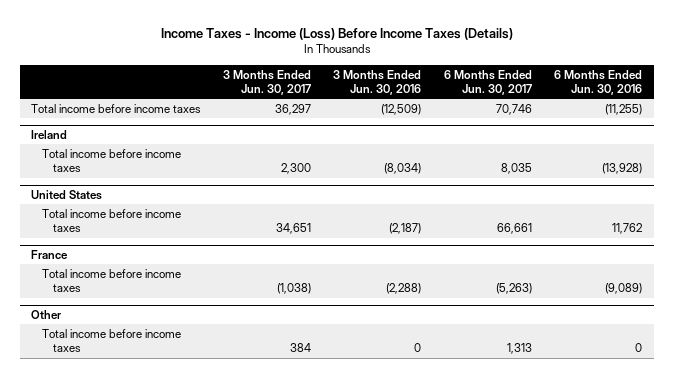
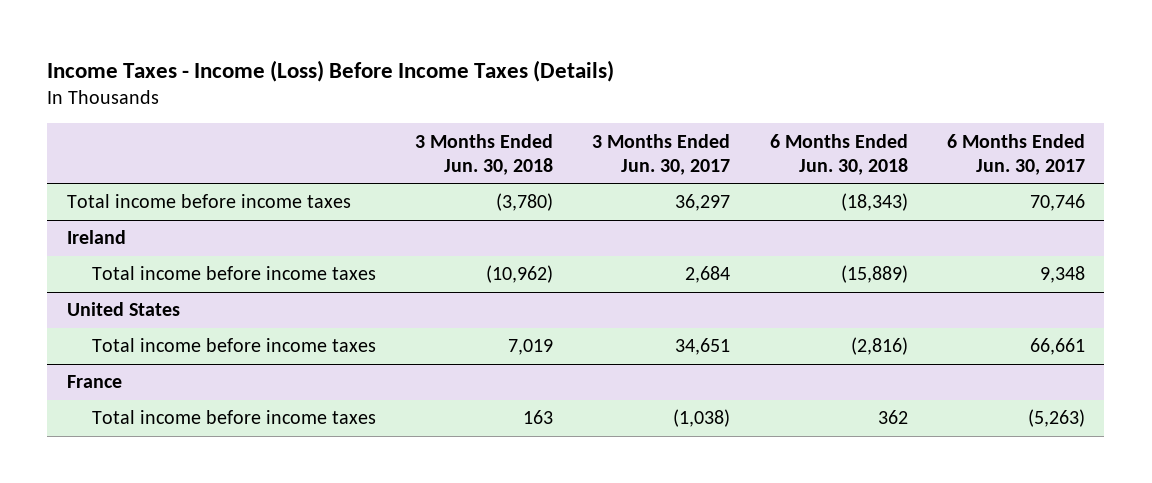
[333,69,422,95] 3 Months Ended Jun. 30, 2016 -> none
[554,69,643,95] 6 Months Ended Jun. 30, 2016 -> none
none -> [415,133,554,175] 3 Months Ended Jun. 30, 2018
none -> [769,133,908,175] 6 Months Ended Jun. 30, 2018
[280,163,311,175] 2,300 -> [685,266,731,284] 2,684
[500,163,532,175] 8,035 -> [1039,266,1085,284] 9,348
[31,309,62,319] Other -> none
[41,328,181,353] Total income before income taxes -> none

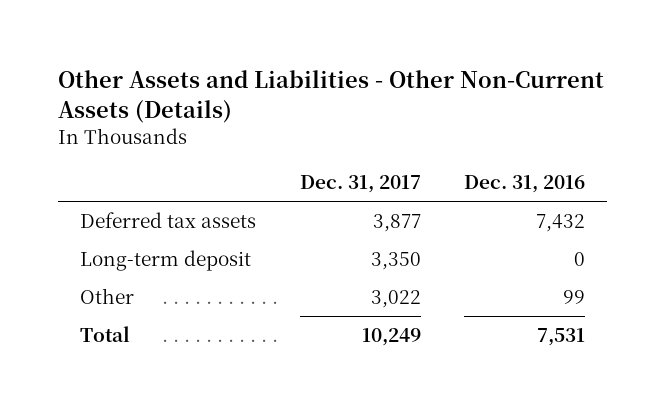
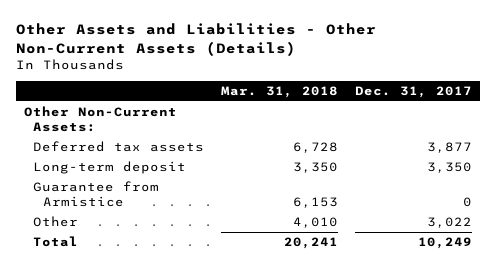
[464,175,586,194] Dec. 31, 2016 -> none
none -> [221,86,339,99] Mar. 31, 2018
none -> [24,106,178,133] Other Non-Current Assets:
none -> [33,181,160,208] Guarantee from Armistice

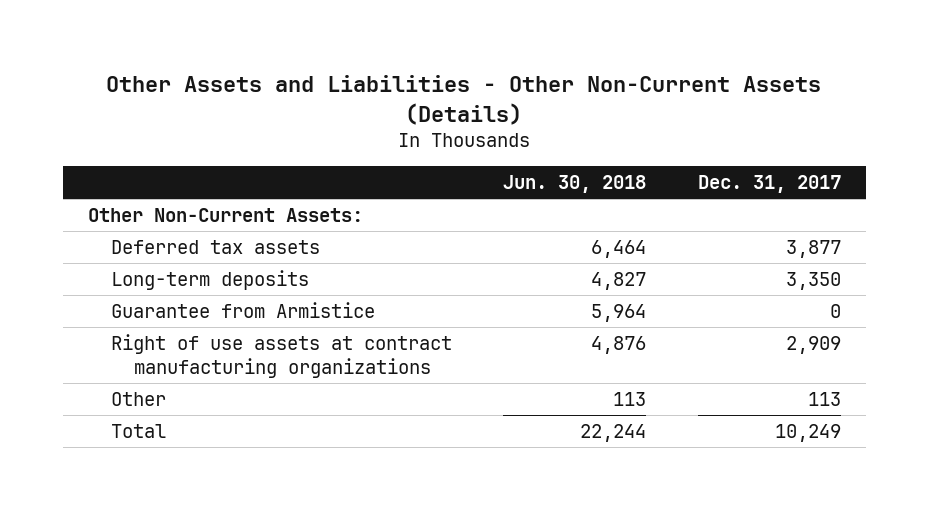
[221,86,339,99] Mar. 31, 2018 -> none
none -> [503,175,647,194] Jun. 30, 2018
[33,161,187,175] Long-term deposit -> [111,269,310,290] Long-term deposits
none -> [111,333,453,379] Right of use assets at contract manufacturing organizations
[426,217,472,229] 3,022 -> [807,391,841,406] 113

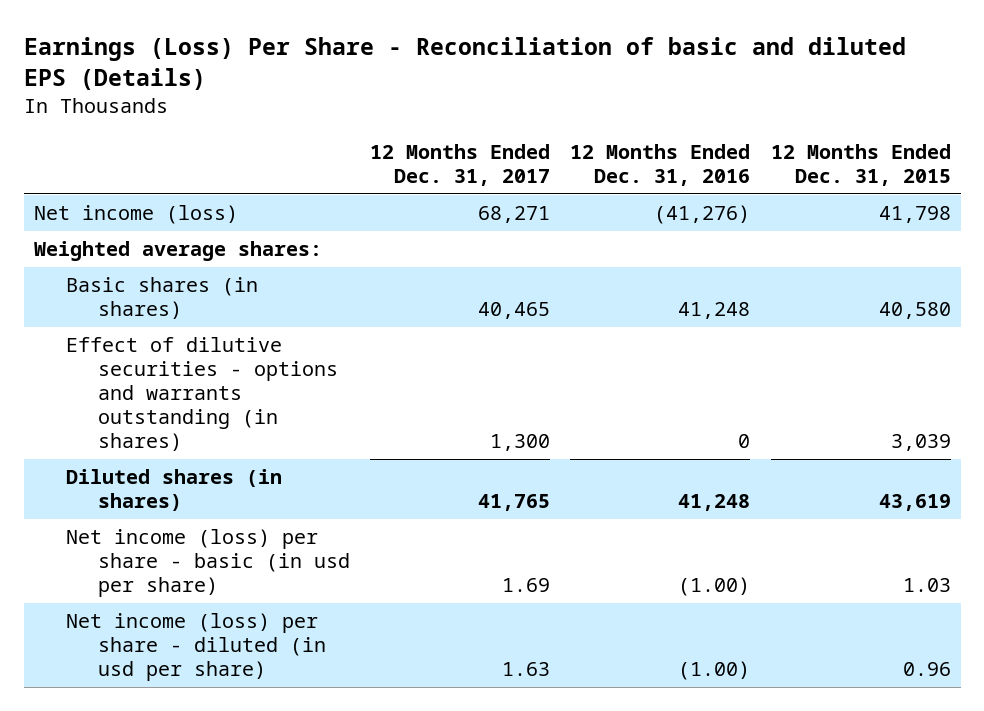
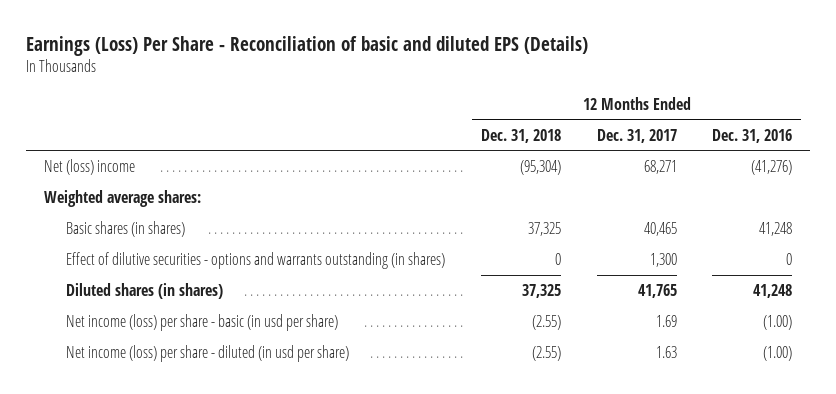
[770,143,951,186] 12 Months Ended Dec. 31, 2015 -> none
none -> [481,128,562,143] Dec. 31, 2018
[33,205,238,225] Net income (loss) -> [43,159,135,176] Net (loss) income

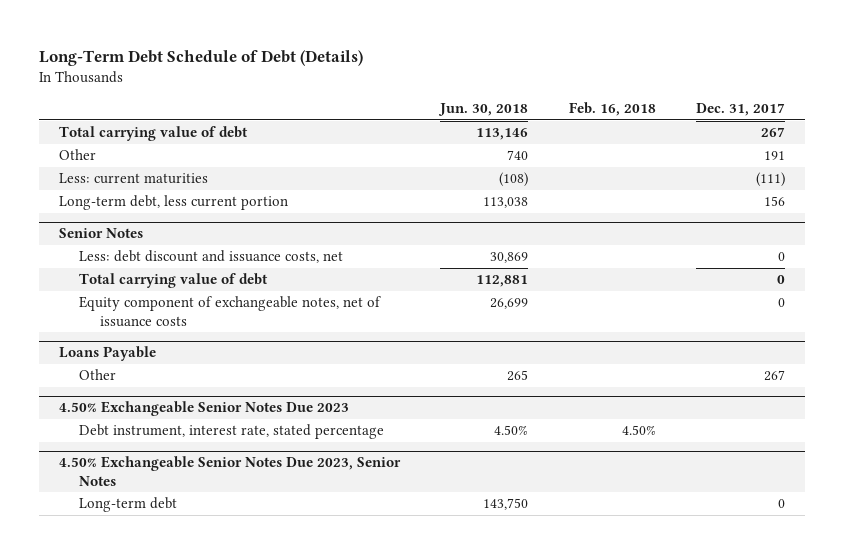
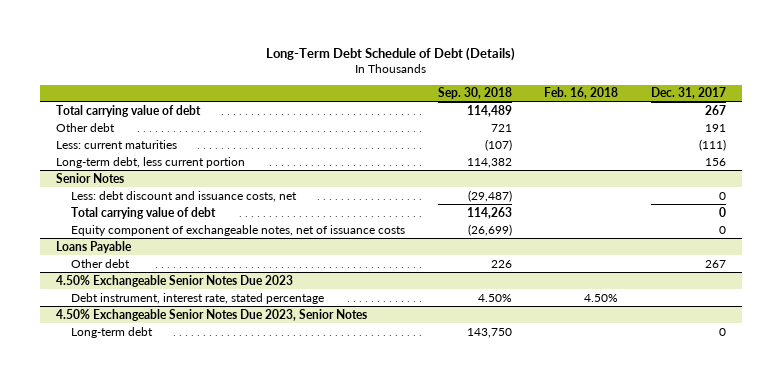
[438,103,529,117] Jun. 30, 2018 -> none
none -> [437,87,512,100] Sep. 30, 2018
[58,149,96,161] Other -> [56,122,116,132] Other debt
[79,369,117,381] Other -> [71,258,131,268] Other debt

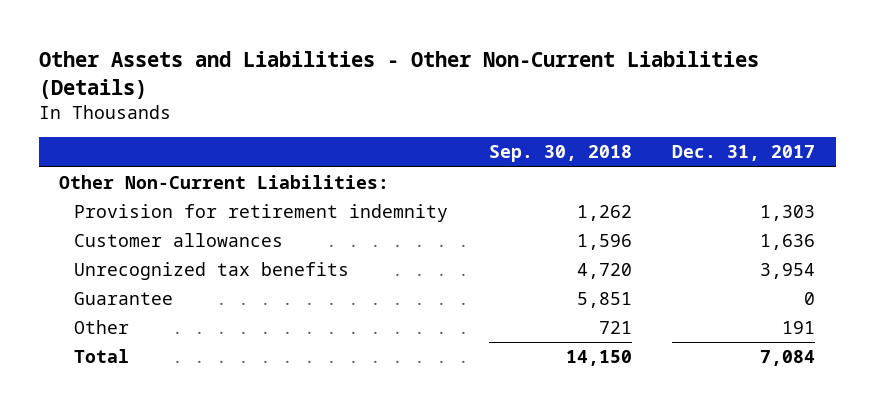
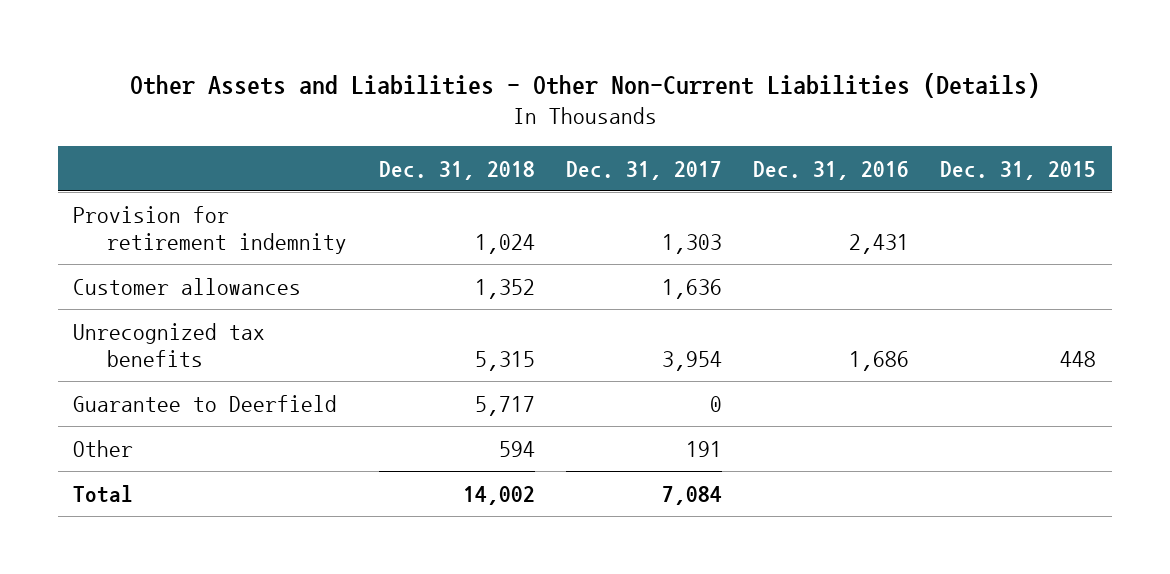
[488,145,632,163] Sep. 30, 2018 -> none
none -> [378,160,535,180] Dec. 31, 2018
none -> [753,160,910,180] Dec. 31, 2016
none -> [940,160,1097,180] Dec. 31, 2015
[59,175,390,190] Other Non-Current Liabilities: -> none
[74,292,174,306] Guarantee -> [73,394,338,412] Guarantee to Deerfield

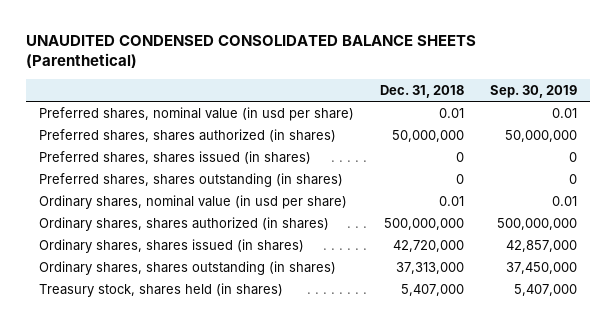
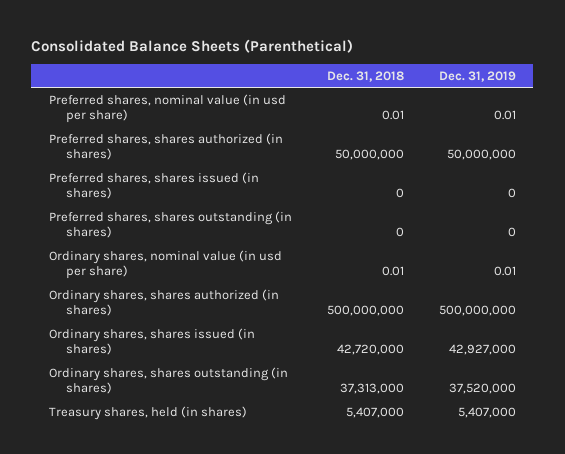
[25,34,476,69] UNAUDITED CONDENSED CONSOLIDATED BALANCE SHEETS (Parenthetical) -> [31,39,354,54] Consolidated Balance Sheets (Parenthetical)
[489,84,577,98] Sep. 30, 2019 -> none
none -> [438,70,516,82] Dec. 31, 2019
[38,282,283,297] Treasury stock, shares held (in shares) -> [48,405,247,420] Treasury shares, held (in shares)

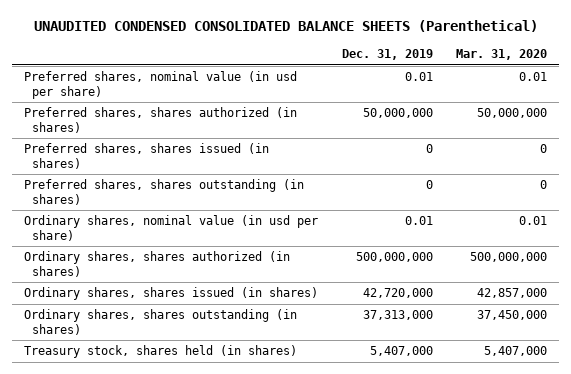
[31,39,354,54] Consolidated Balance Sheets (Parenthetical) -> [33,19,538,32] UNAUDITED CONDENSED CONSOLIDATED BALANCE SHEETS (Parenthetical)
[326,70,404,82] Dec. 31, 2018 -> none
none -> [456,48,548,60] Mar. 31, 2020
[448,344,516,356] 42,927,000 -> [362,288,433,299] 42,720,000
[448,383,516,395] 37,520,000 -> [362,310,433,321] 37,313,000
[48,405,247,420] Treasury shares, held (in shares) -> [23,345,297,359] Treasury stock, shares held (in shares)

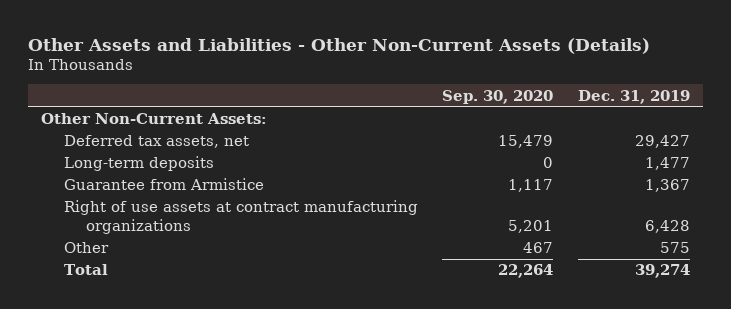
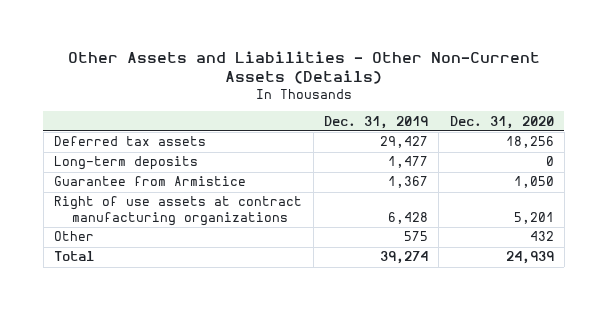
[442,89,554,104] Sep. 30, 2020 -> none
none -> [449,115,554,129] Dec. 31, 2020
[40,113,267,125] Other Non-Current Assets: -> none
[63,135,249,149] Deferred tax assets, net -> [54,136,207,147] Deferred tax assets

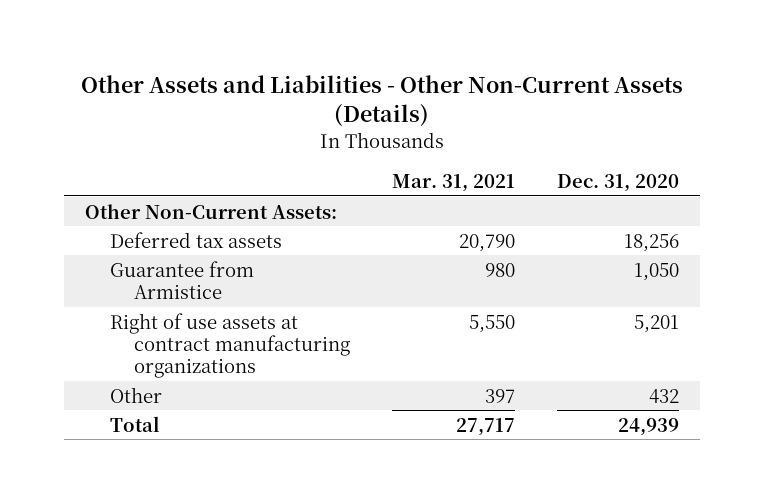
[323,115,428,129] Dec. 31, 2019 -> none
none -> [391,173,515,192] Mar. 31, 2021
none -> [85,203,338,219] Other Non-Current Assets:
[54,156,199,171] Long-term deposits -> none

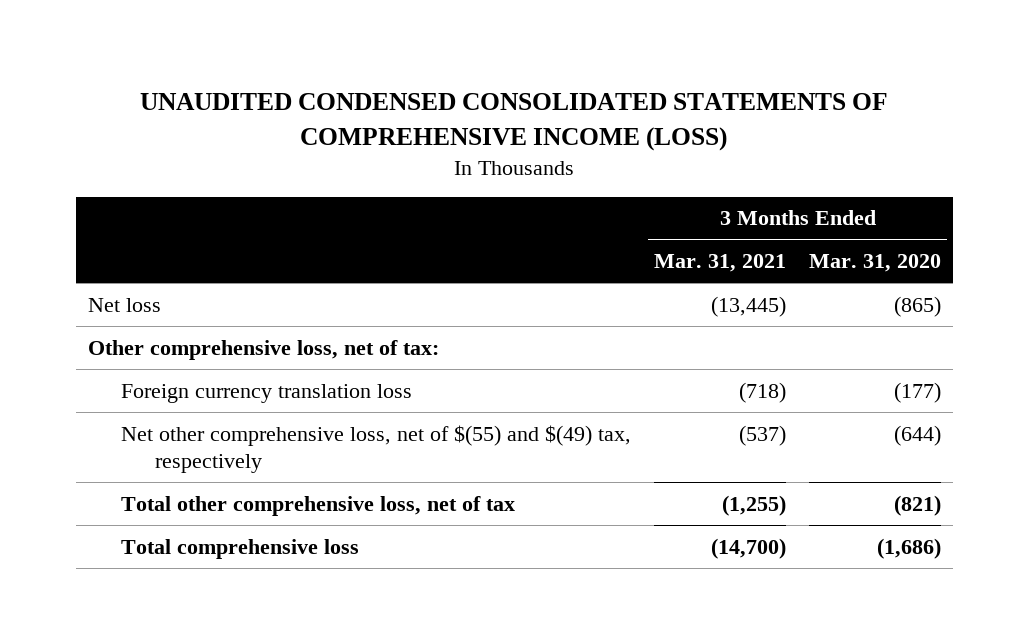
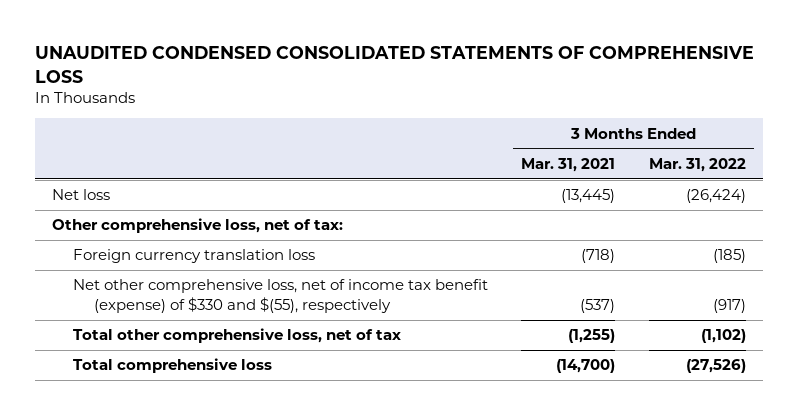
[140,93,889,151] UNAUDITED CONDENSED CONSOLIDATED STATEMENTS OF COMPREHENSIVE INCOME (LOSS) -> [35,45,755,83] UNAUDITED CONDENSED CONSOLIDATED STATEMENTS OF COMPREHENSIVE LOSS
[809,254,942,273] Mar. 31, 2020 -> none
none -> [648,158,746,173] Mar. 31, 2022
[121,424,632,474] Net other comprehensive loss, net of $(55) and $(49) tax, respectively -> [72,279,488,314] Net other comprehensive loss, net of income tax benefit (expense) of $330 and $(55), respectively

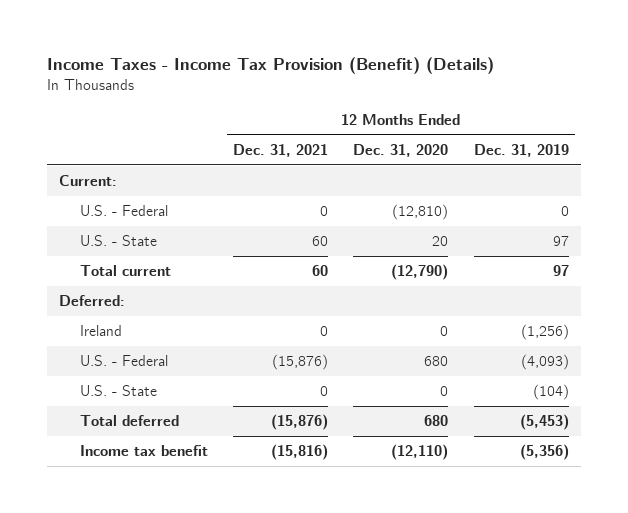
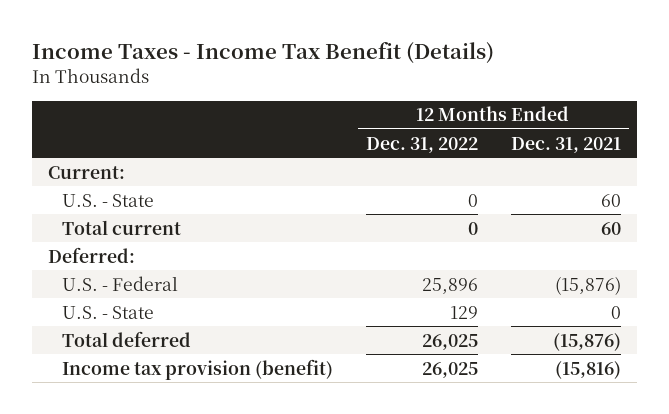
[46,56,494,74] Income Taxes - Income Tax Provision (Benefit) (Details) -> [31,42,494,65] Income Taxes - Income Tax Benefit (Details)
[353,143,449,157] Dec. 31, 2020 -> none
[473,143,569,157] Dec. 31, 2019 -> none
none -> [366,136,479,153] Dec. 31, 2022
[80,205,169,217] U.S. - Federal -> none
[80,325,123,337] Ireland -> none
[80,445,209,457] Income tax benefit -> [62,358,334,380] Income tax provision (benefit)

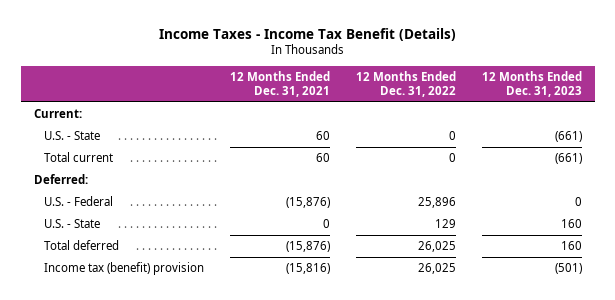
none -> [481,70,582,97] 12 Months Ended Dec. 31, 2023
[62,358,334,380] Income tax provision (benefit) -> [44,261,205,275] Income tax (benefit) provision

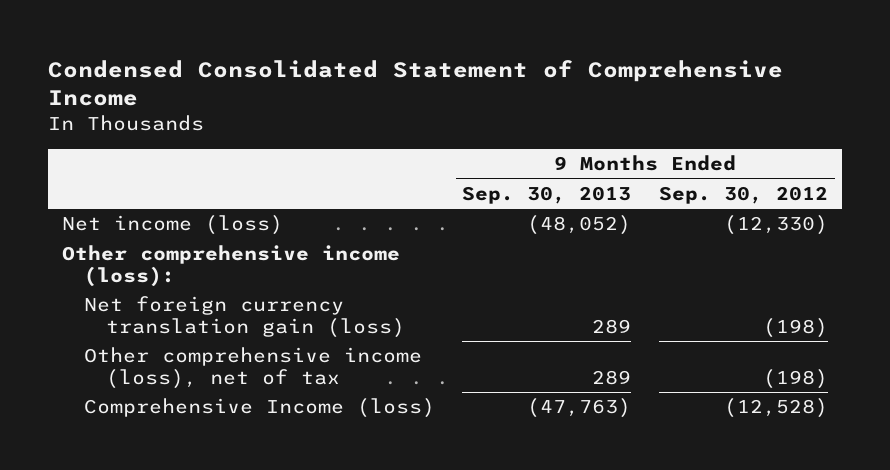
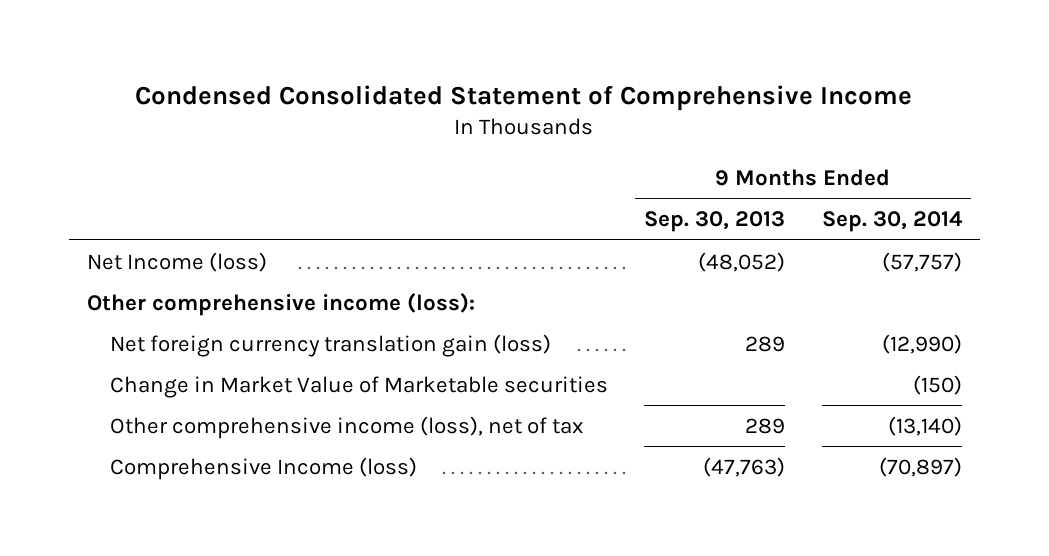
[659,186,829,205] Sep. 30, 2012 -> none
none -> [821,211,963,233] Sep. 30, 2014
[61,215,283,236] Net income (loss) -> [87,251,268,272] Net Income (loss)
none -> [109,375,608,398] Change in Market Value of Marketable securities

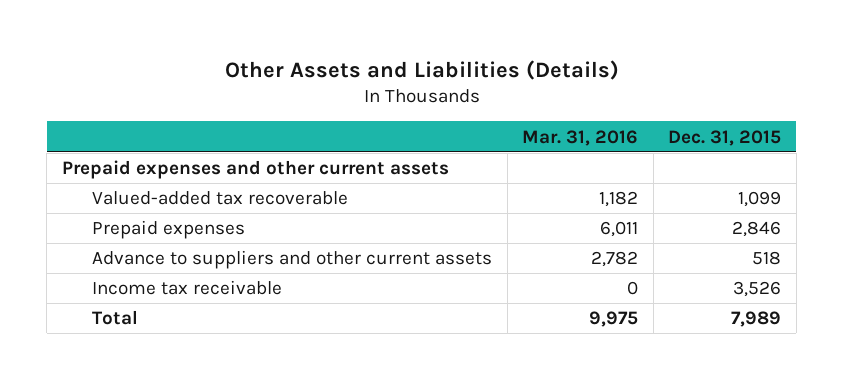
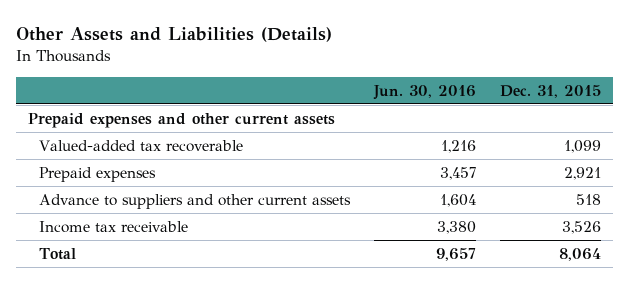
[522,129,639,146] Mar. 31, 2016 -> none
none -> [373,84,477,100] Jun. 30, 2016
[732,221,782,238] 2,846 -> [564,166,602,180] 2,921
[731,311,782,328] 7,989 -> [559,247,602,261] 8,064

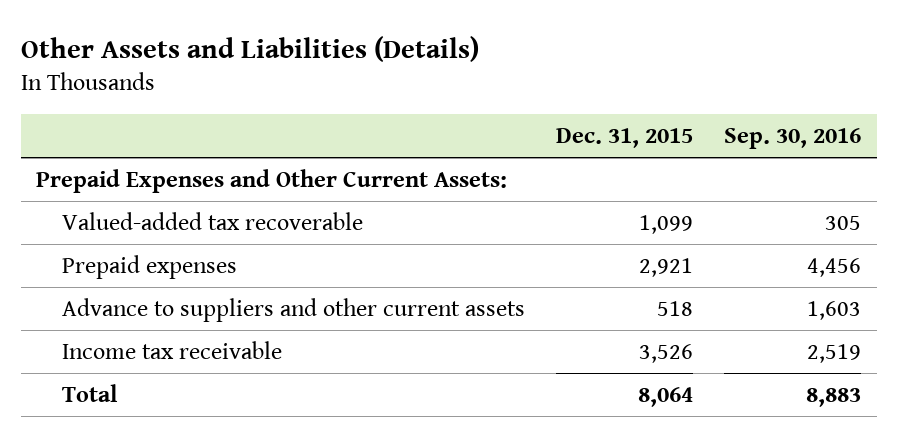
[373,84,477,100] Jun. 30, 2016 -> none
none -> [724,127,862,149] Sep. 30, 2016
[27,112,335,128] Prepaid expenses and other current assets -> [36,168,508,193] Prepaid Expenses and Other Current Assets:

